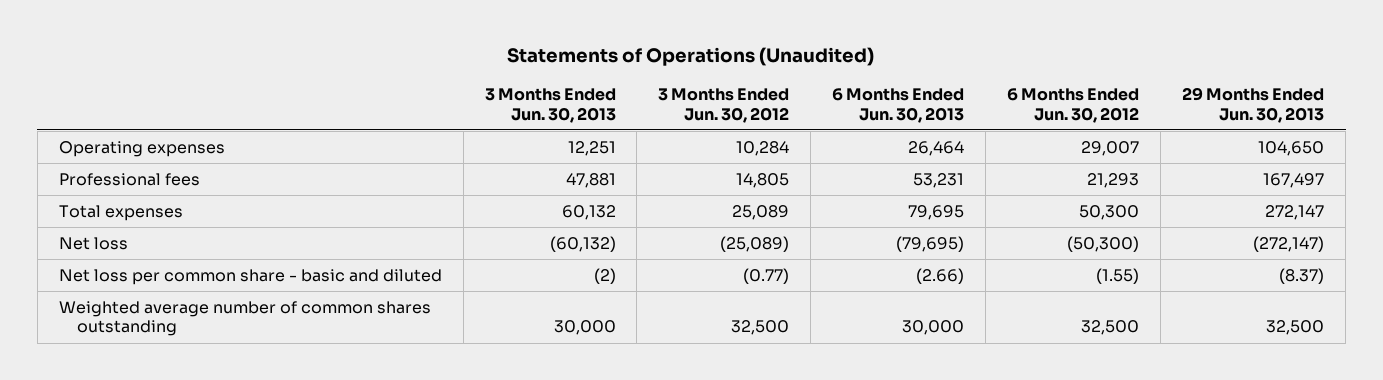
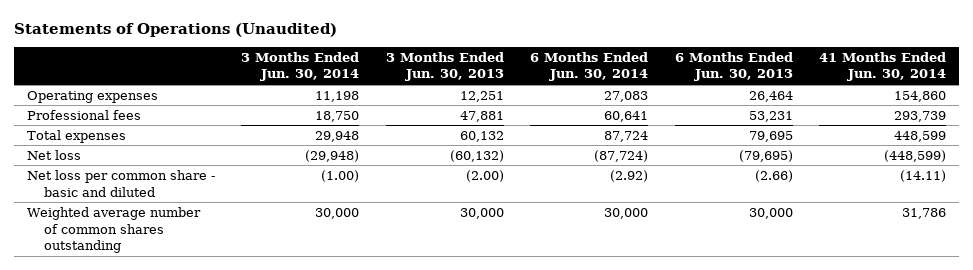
[658,88,790,123] 3 Months Ended Jun. 30, 2012 -> none
[1007,88,1140,123] 6 Months Ended Jun. 30, 2012 -> none
[1182,87,1325,123] 29 Months Ended Jun. 30, 2013 -> none
none -> [241,51,360,82] 3 Months Ended Jun. 30, 2014
none -> [530,51,649,82] 6 Months Ended Jun. 30, 2014
none -> [818,51,946,82] 41 Months Ended Jun. 30, 2014
[593,267,616,284] (2) -> [465,169,504,182] (2.00)

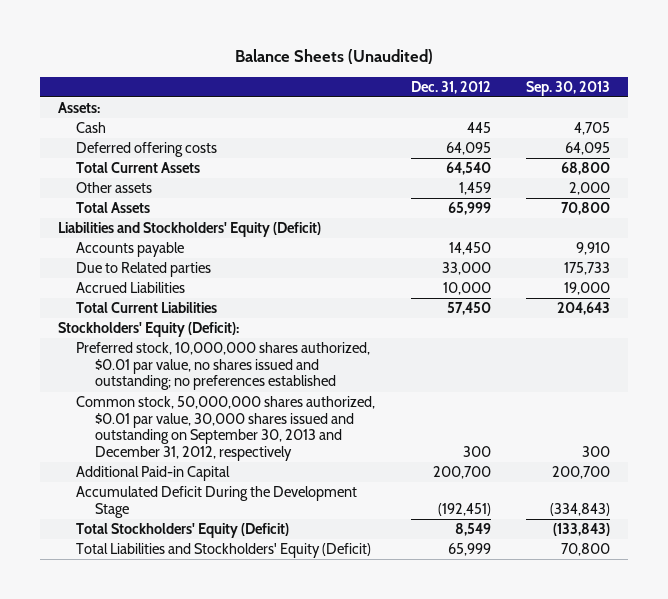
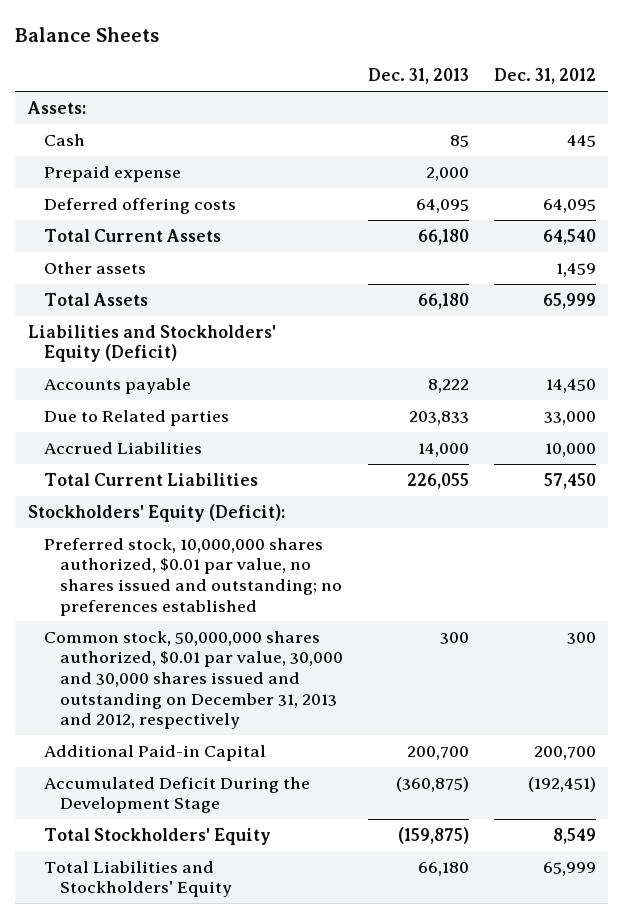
[234,49,433,65] Balance Sheets (Unaudited) -> [15,27,160,43] Balance Sheets
[526,80,611,96] Sep. 30, 2013 -> none
none -> [368,68,470,85] Dec. 31, 2013
none -> [43,165,181,182] Prepaid expense
[76,396,376,462] Common stock, 50,000,000 shares authorized, $0.01 par value, 30,000 shares issued and outstanding on September 30, 2013 and December 31, 2012, respectively -> [43,630,344,730] Common stock, 50,000,000 shares authorized, $0.01 par value, 30,000 and 30,000 shares issued and outstanding on December 31, 2013 and 2012, respectively
[76,523,290,539] Total Stockholders' Equity (Deficit) -> [43,827,271,845] Total Stockholders' Equity
[76,543,372,559] Total Liabilities and Stockholders' Equity (Deficit) -> [43,860,233,898] Total Liabilities and Stockholders' Equity

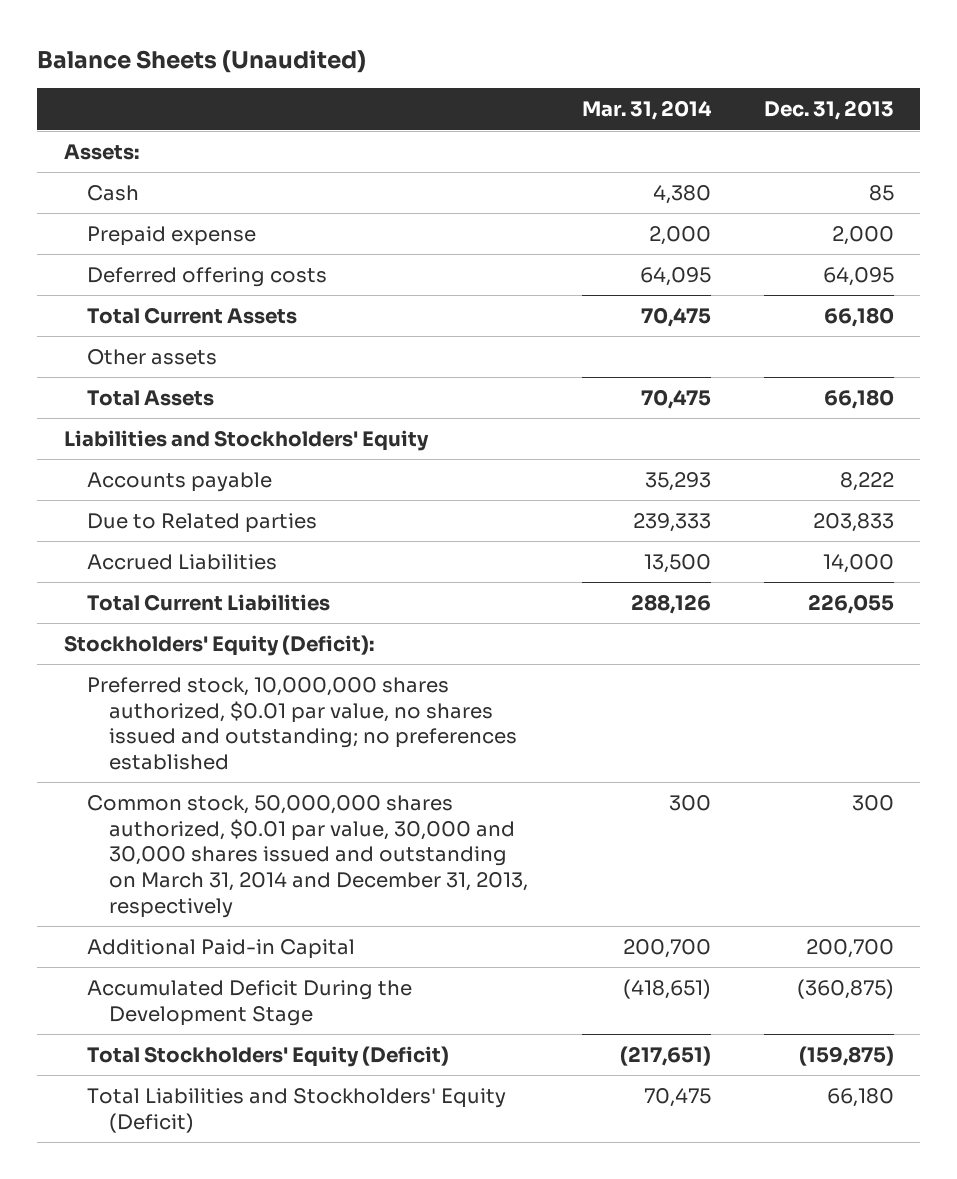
[15,27,160,43] Balance Sheets -> [37,50,367,74] Balance Sheets (Unaudited)
[494,68,597,85] Dec. 31, 2012 -> none
none -> [581,100,712,121] Mar. 31, 2014
[27,324,276,363] Liabilities and Stockholders' Equity (Deficit) -> [63,429,429,451] Liabilities and Stockholders' Equity
[43,630,344,730] Common stock, 50,000,000 shares authorized, $0.01 par value, 30,000 and 30,000 shares issued and outstanding on December 31, 2013 and 2012, respectively -> [86,794,529,918] Common stock, 50,000,000 shares authorized, $0.01 par value, 30,000 and 30,000 shares issued and outstanding on March 31, 2014 and December 31, 2013, respectively
[43,827,271,845] Total Stockholders' Equity -> [86,1045,449,1067] Total Stockholders' Equity (Deficit)
[43,860,233,898] Total Liabilities and Stockholders' Equity -> [86,1087,506,1133] Total Liabilities and Stockholders' Equity (Deficit)

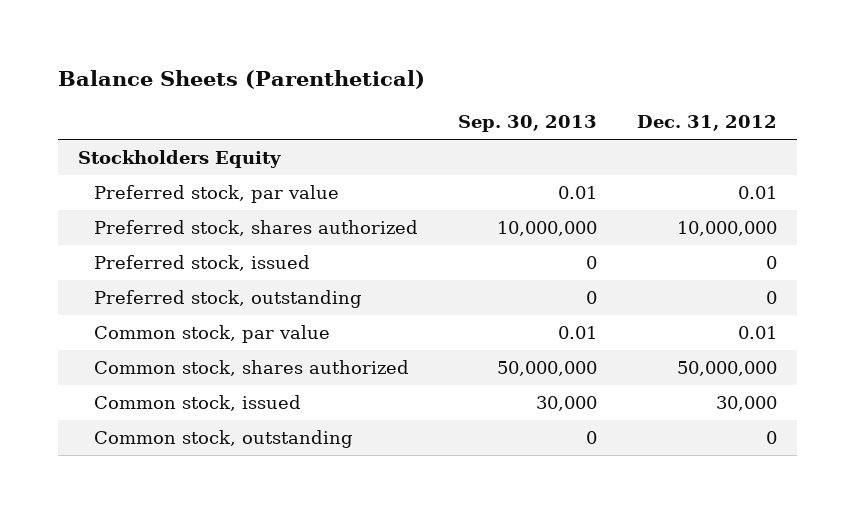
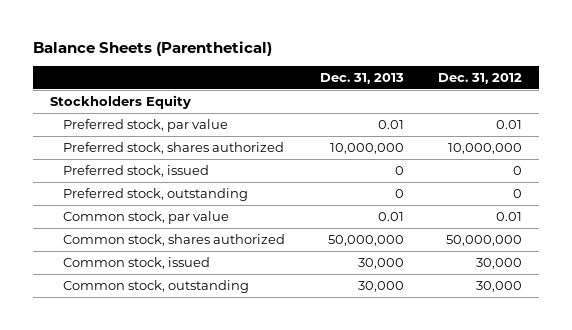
[457,114,597,132] Sep. 30, 2013 -> none
none -> [319,73,404,85] Dec. 31, 2013
[766,431,778,445] 0 -> [475,281,522,293] 30,000

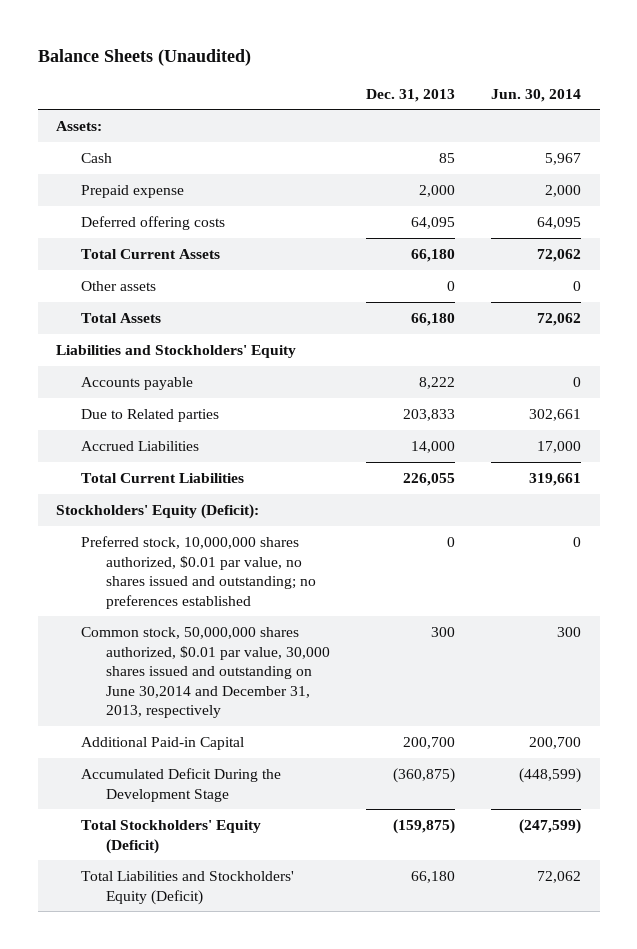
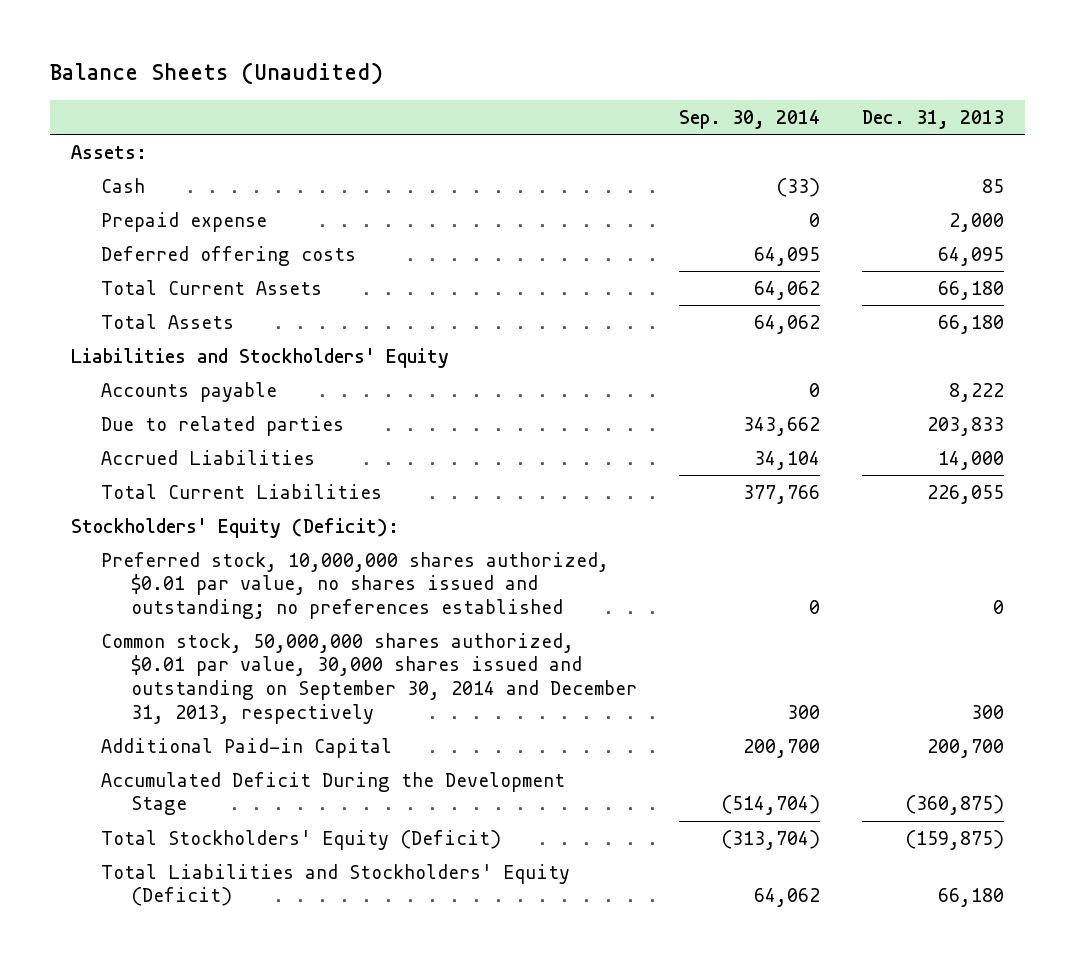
[491,88,582,102] Jun. 30, 2014 -> none
none -> [678,109,820,129] Sep. 30, 2014
[80,280,156,291] Other assets -> none
[80,408,219,422] Due to Related parties -> [100,415,344,436] Due to related parties
[80,626,330,719] Common stock, 50,000,000 shares authorized, $0.01 par value, 30,000 shares issued and outstanding on June 30,2014 and December 31, 2013, respectively -> [100,632,638,724] Common stock, 50,000,000 shares authorized, $0.01 par value, 30,000 shares issued and outstanding on September 30, 2014 and December 31, 2013, respectively

